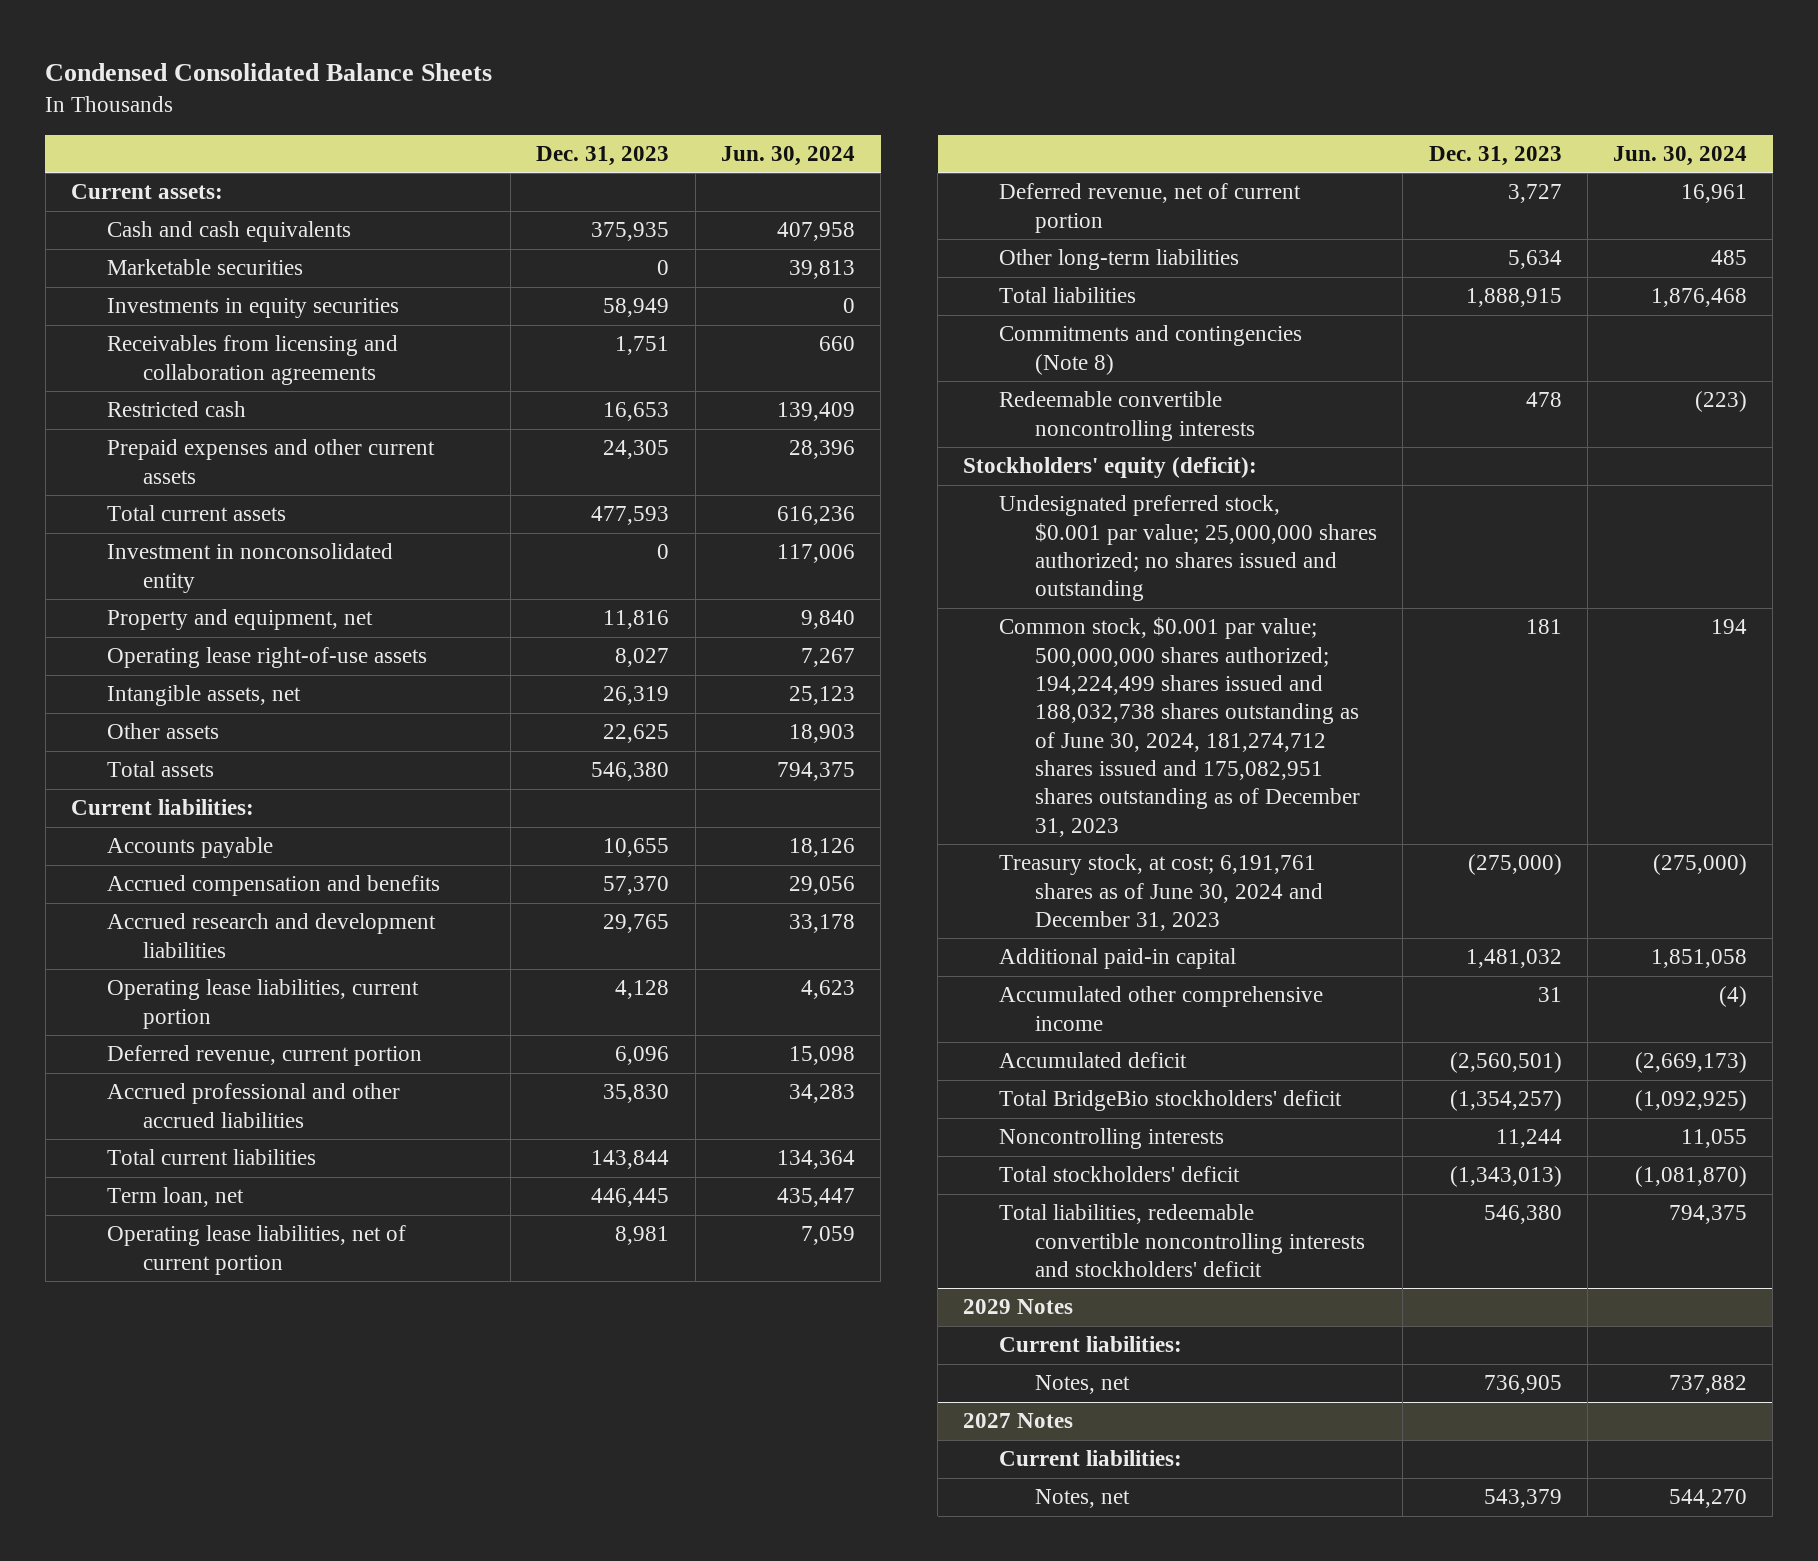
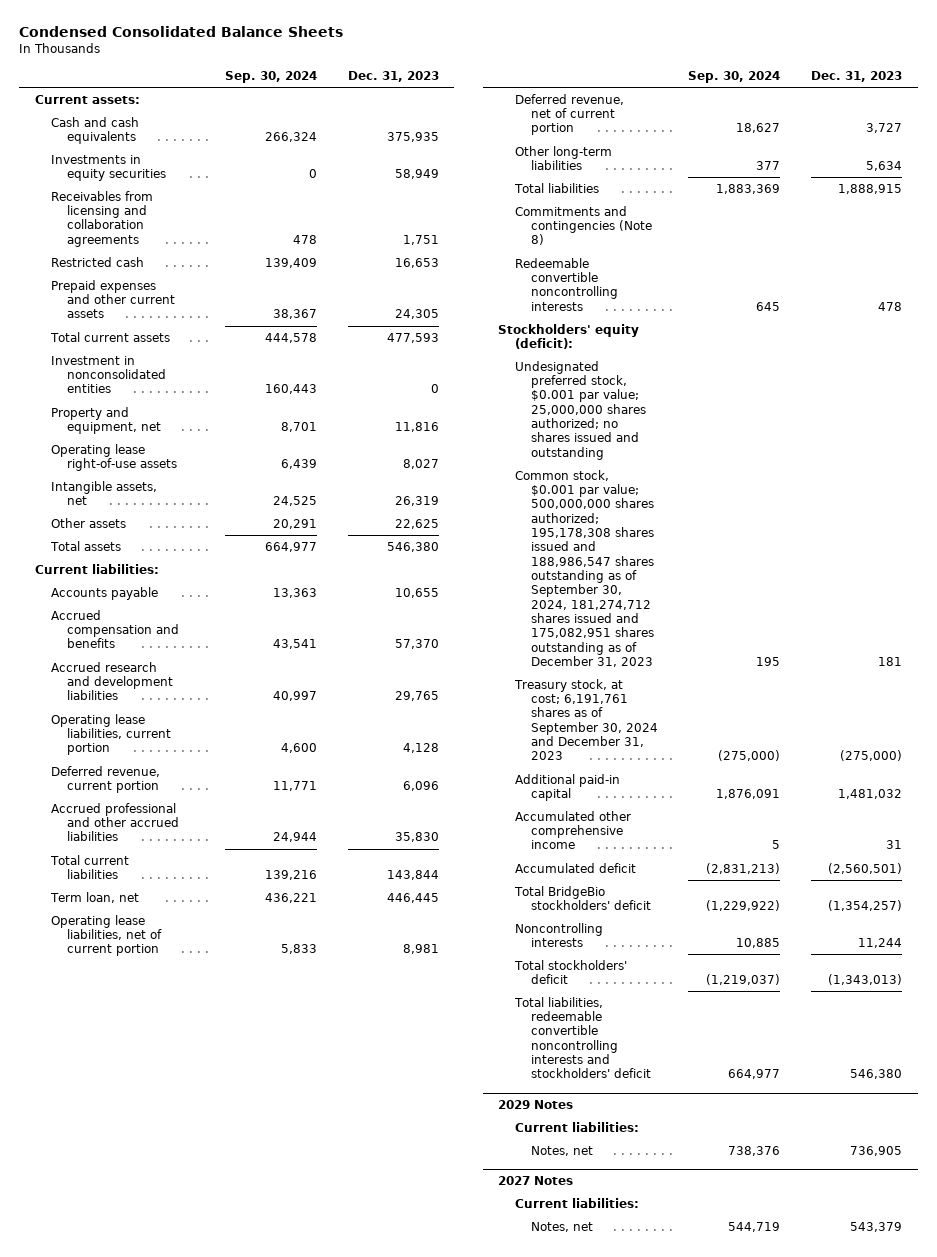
[720,145,855,166] Jun. 30, 2024 -> none
none -> [224,71,317,84] Sep. 30, 2024
[107,259,304,276] Marketable securities -> none
[107,543,394,593] Investment in nonconsolidated entity -> [50,355,167,394] Investment in nonconsolidated entities
[999,617,1361,837] Common stock, $0.001 par value; 500,000,000 shares authorized; 194,224,499 shares issued and 188,032,738 shares outstanding as of June 30, 2024, 181,274,712 shares issued and 175,082,951 shares outstanding as of December 31, 2023 -> [514,469,654,668] Common stock, $0.001 par value; 500,000,000 shares authorized; 195,178,308 shares issued and 188,986,547 shares outstanding as of September 30, 2024, 181,274,712 shares issued and 175,082,951 shares outstanding as of December 31, 2023
[999,854,1324,931] Treasury stock, at cost; 6,191,761 shares as of June 30, 2024 and December 31, 2023 -> [513,678,658,761] Treasury stock, at cost; 6,191,761 shares as of September 30, 2024 and December 31, 2023

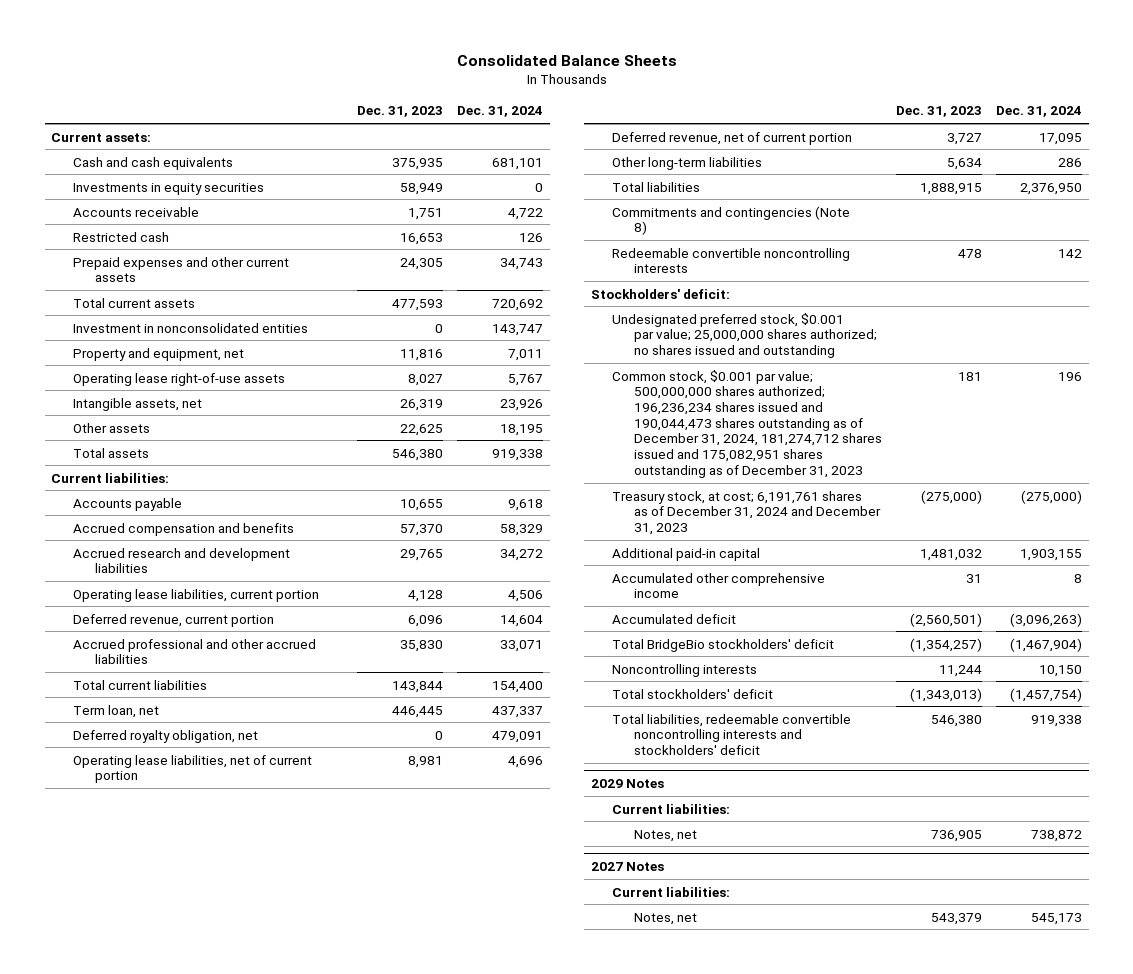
[19,26,344,38] Condensed Consolidated Balance Sheets -> [456,54,677,66] Consolidated Balance Sheets
[224,71,317,84] Sep. 30, 2024 -> none
none -> [456,106,543,118] Dec. 31, 2024
[50,190,153,247] Receivables from licensing and collaboration agreements -> [73,206,200,217] Accounts receivable
none -> [73,729,259,743] Deferred royalty obligation, net
[498,323,640,350] Stockholders' equity (deficit): -> [590,288,730,299] Stockholders' deficit:
[514,469,654,668] Common stock, $0.001 par value; 500,000,000 shares authorized; 195,178,308 shares issued and 188,986,547 shares outstanding as of September 30, 2024, 181,274,712 shares issued and 175,082,951 shares outstanding as of December 31, 2023 -> [612,369,883,478] Common stock, $0.001 par value; 500,000,000 shares authorized; 196,236,234 shares issued and 190,044,473 shares outstanding as of December 31, 2024, 181,274,712 shares issued and 175,082,951 shares outstanding as of December 31, 2023
[513,678,658,761] Treasury stock, at cost; 6,191,761 shares as of September 30, 2024 and December 31, 2023 -> [612,490,882,535] Treasury stock, at cost; 6,191,761 shares as of December 31, 2024 and December 31, 2023

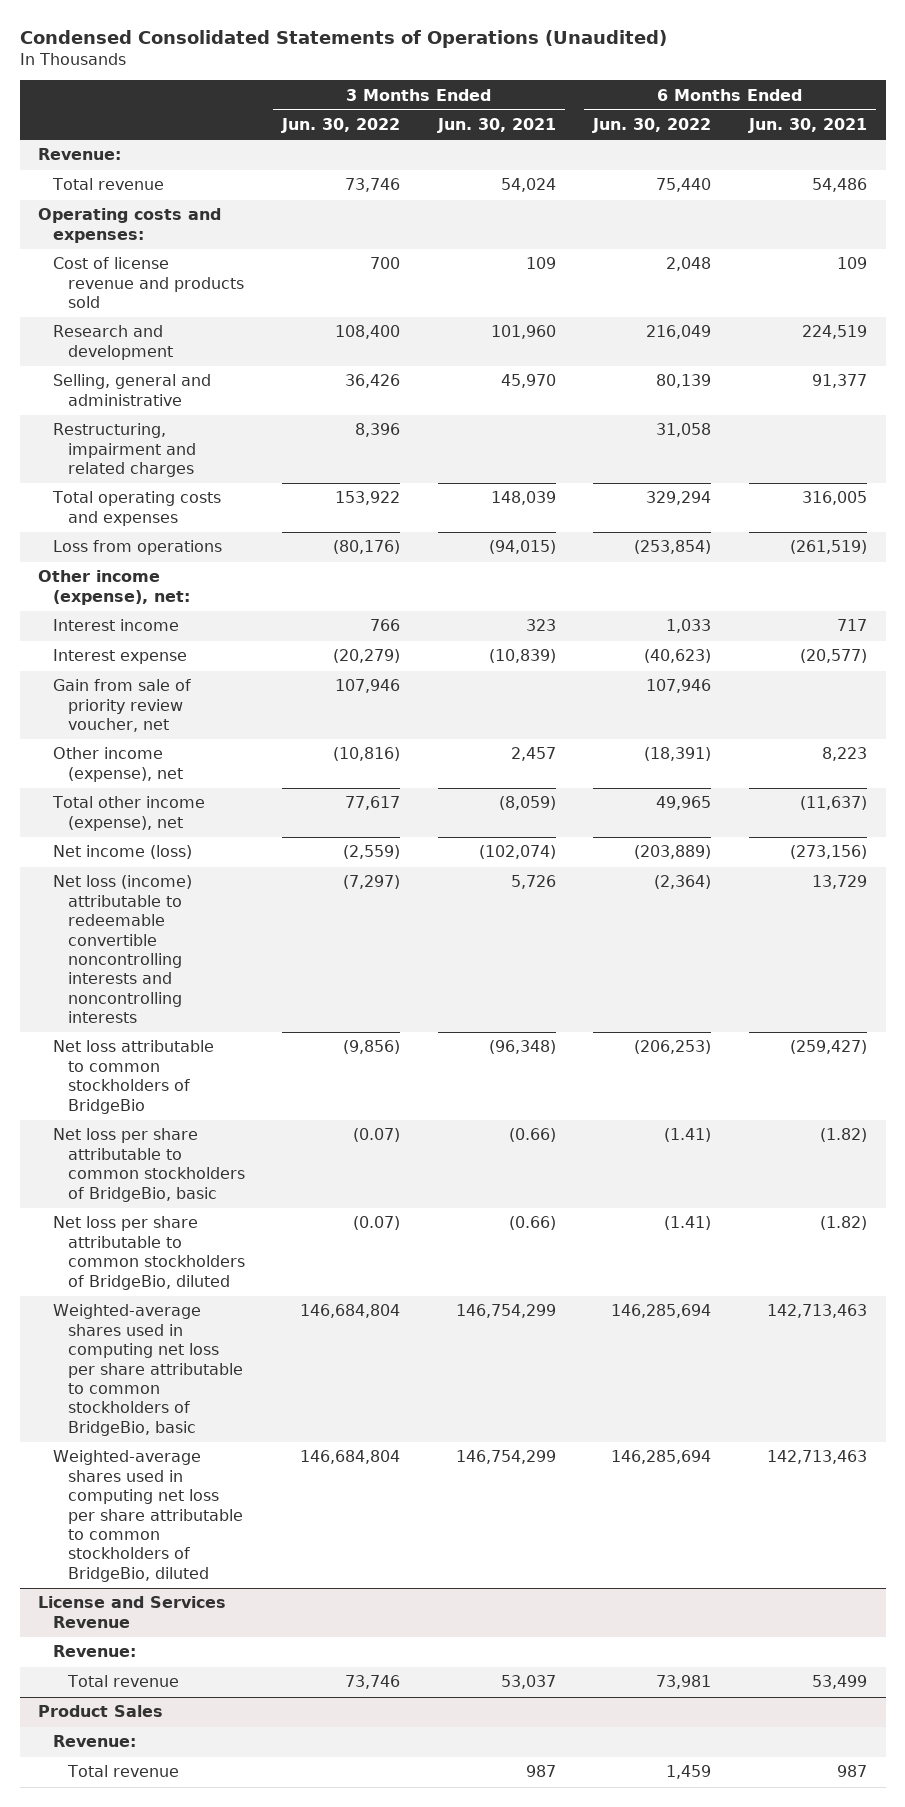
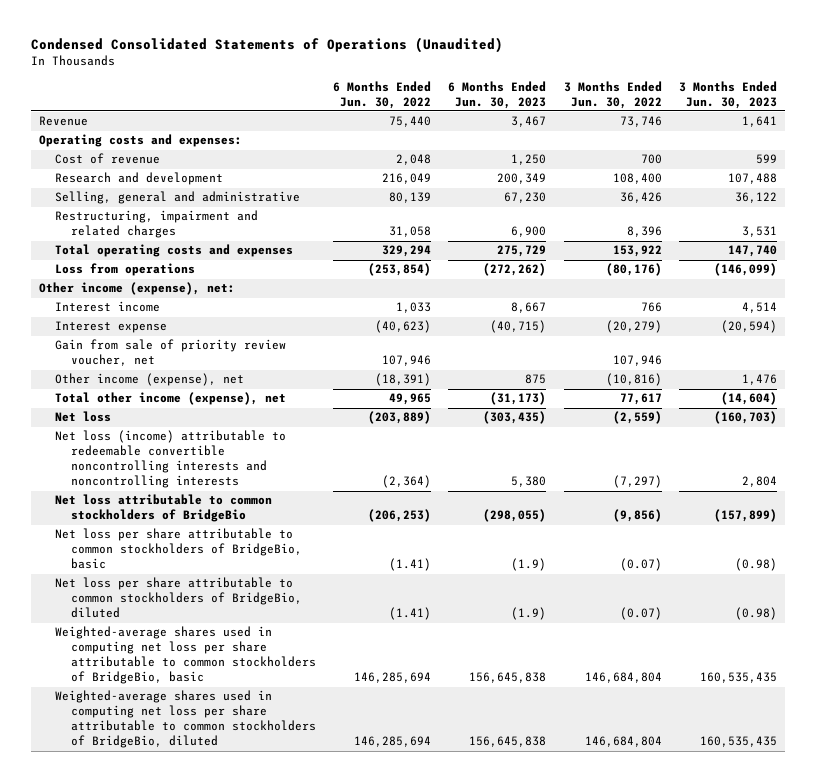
[436,118,556,134] Jun. 30, 2021 -> none
[747,118,867,134] Jun. 30, 2021 -> none
none -> [448,80,547,109] 6 Months Ended Jun. 30, 2023
none -> [678,80,777,109] 3 Months Ended Jun. 30, 2023
[38,148,122,161] Revenue: -> none
[52,178,165,191] Total revenue -> [39,116,89,127] Revenue
[53,257,244,309] Cost of license revenue and products sold -> [55,153,161,165] Cost of revenue
[53,845,193,860] Net income (loss) -> [55,411,112,423] Net loss
[38,1596,227,1628] License and Services Revenue -> none
[53,1645,137,1658] Revenue: -> none
[66,1675,179,1688] Total revenue -> none
[38,1705,164,1718] Product Sales -> none
[53,1735,137,1748] Revenue: -> none
[66,1765,179,1778] Total revenue -> none

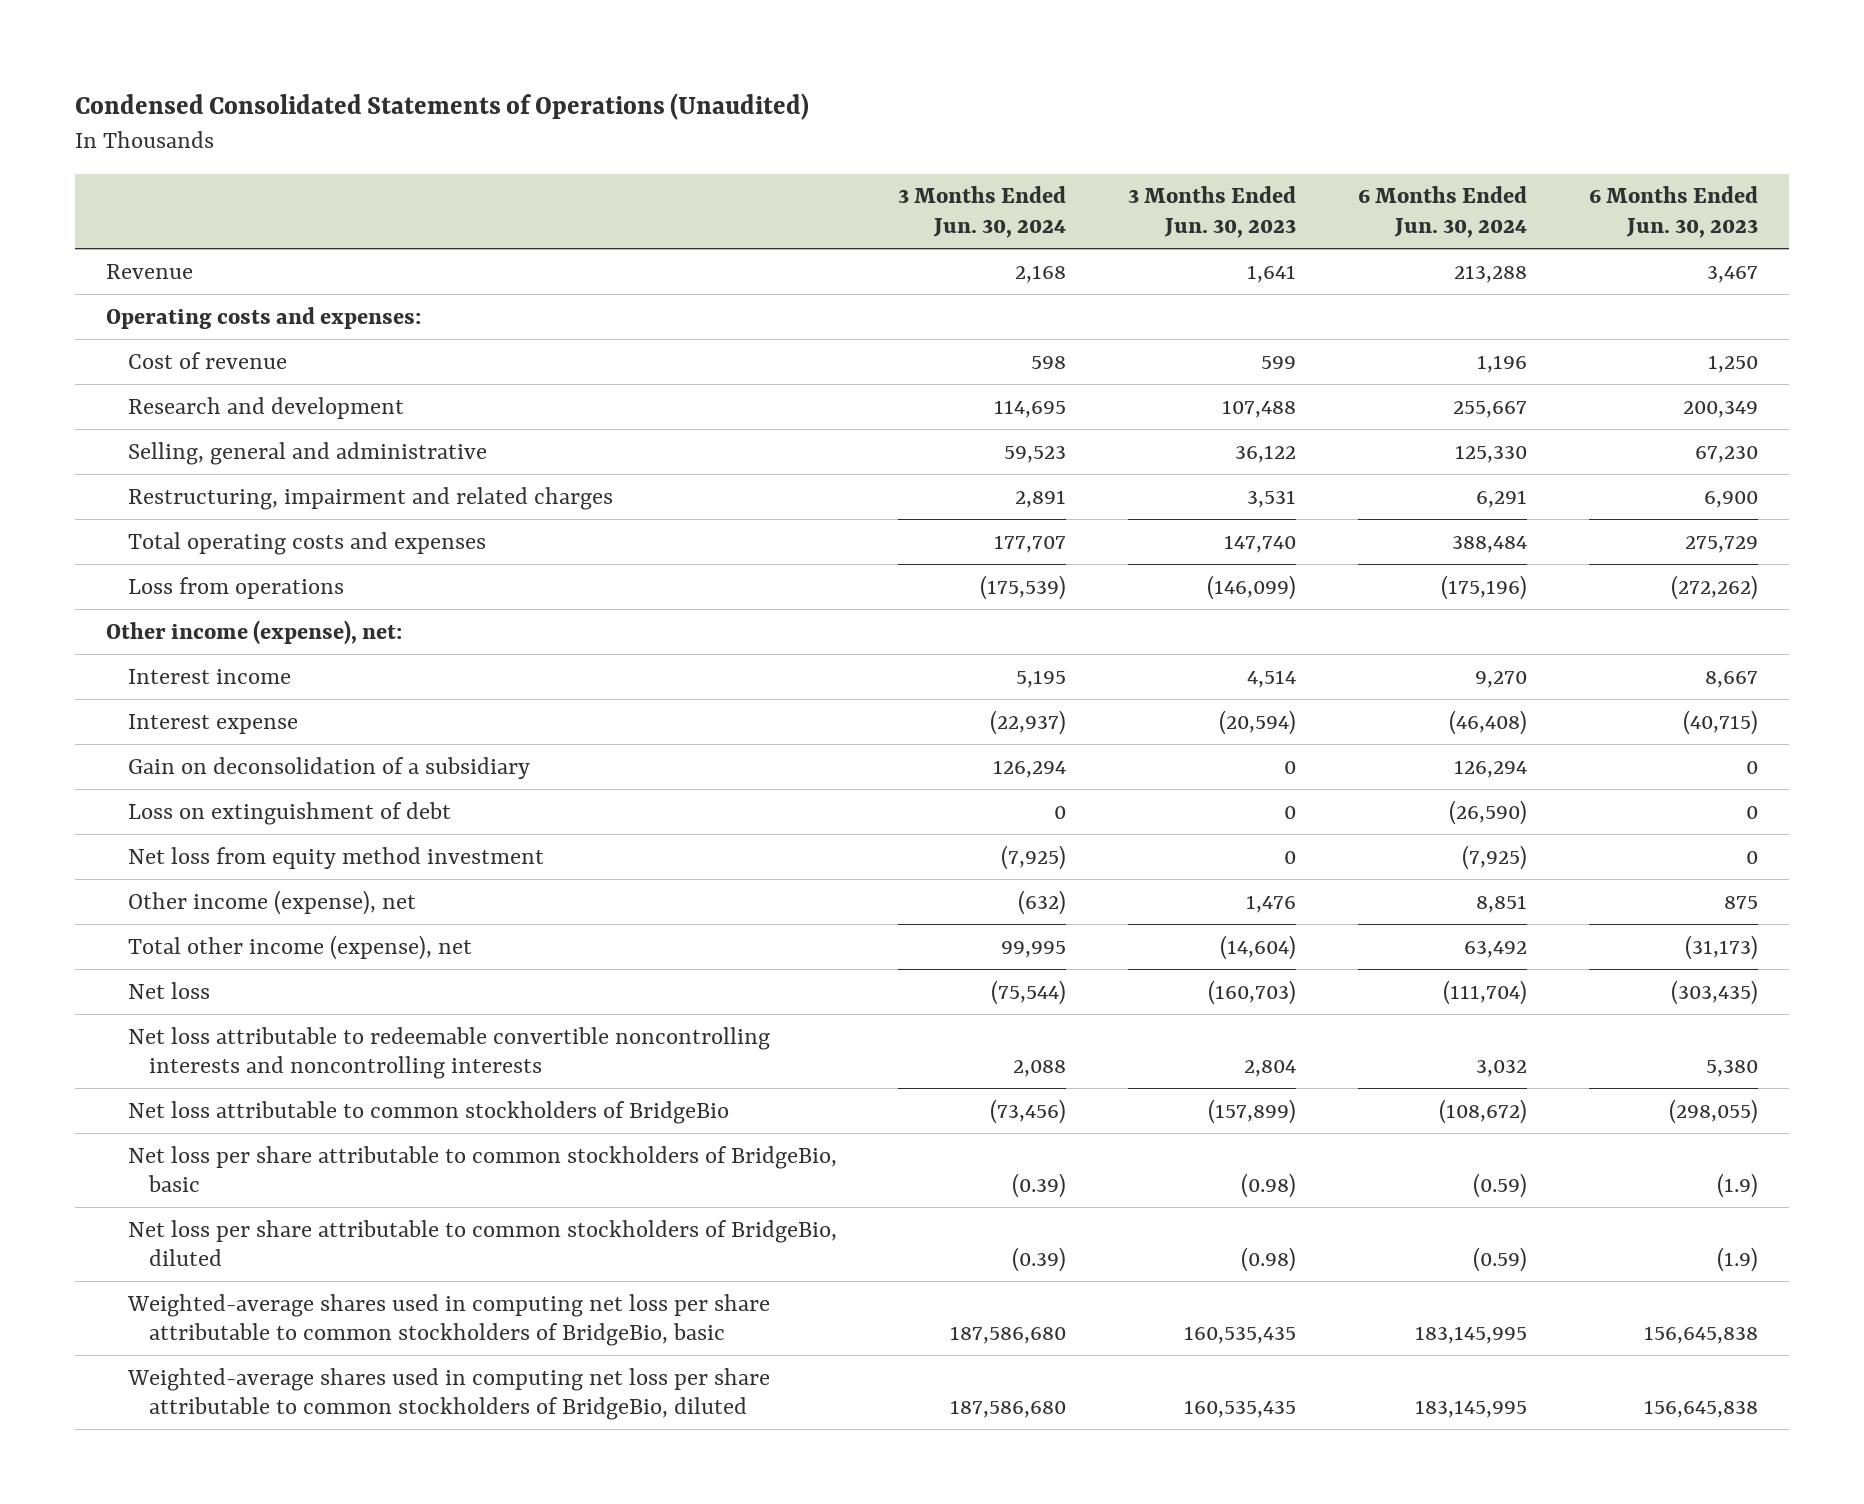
[333,80,432,109] 6 Months Ended Jun. 30, 2022 -> none
[563,80,662,109] 3 Months Ended Jun. 30, 2022 -> none
none -> [898,186,1067,238] 3 Months Ended Jun. 30, 2024
none -> [1358,186,1528,238] 6 Months Ended Jun. 30, 2024
[55,339,287,367] Gain from sale of priority review voucher, net -> none
none -> [127,756,530,779] Gain on deconsolidation of a subsidiary
none -> [127,801,451,825] Loss on extinguishment of debt
none -> [127,846,544,869] Net loss from equity method investment
[55,430,287,489] Net loss (income) attributable to redeemable convertible noncontrolling interests and noncontrolling interests -> [127,1026,770,1080] Net loss attributable to redeemable convertible noncontrolling interests and noncontrolling interests

